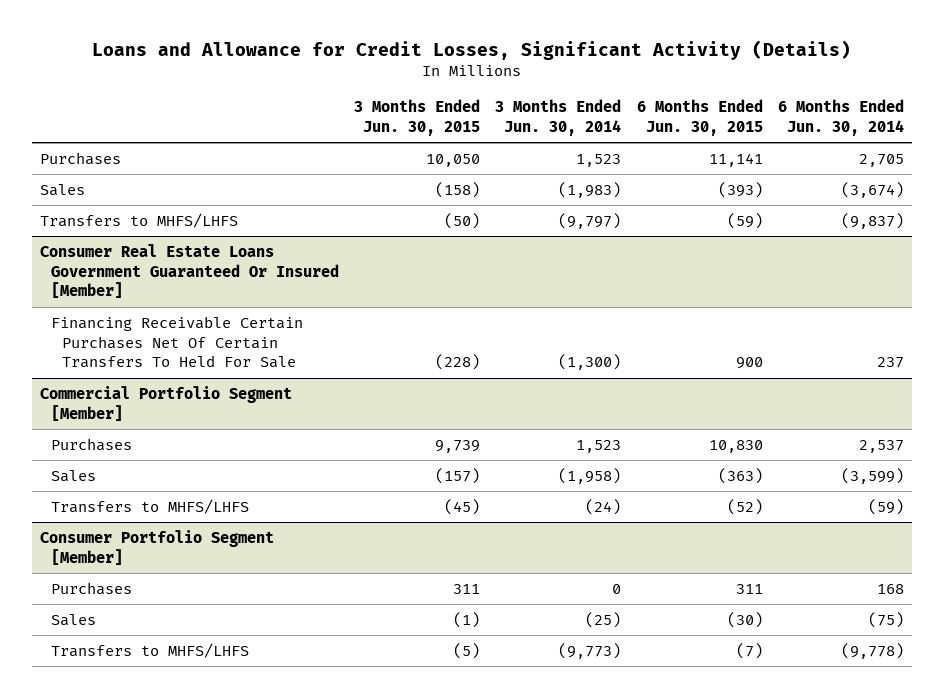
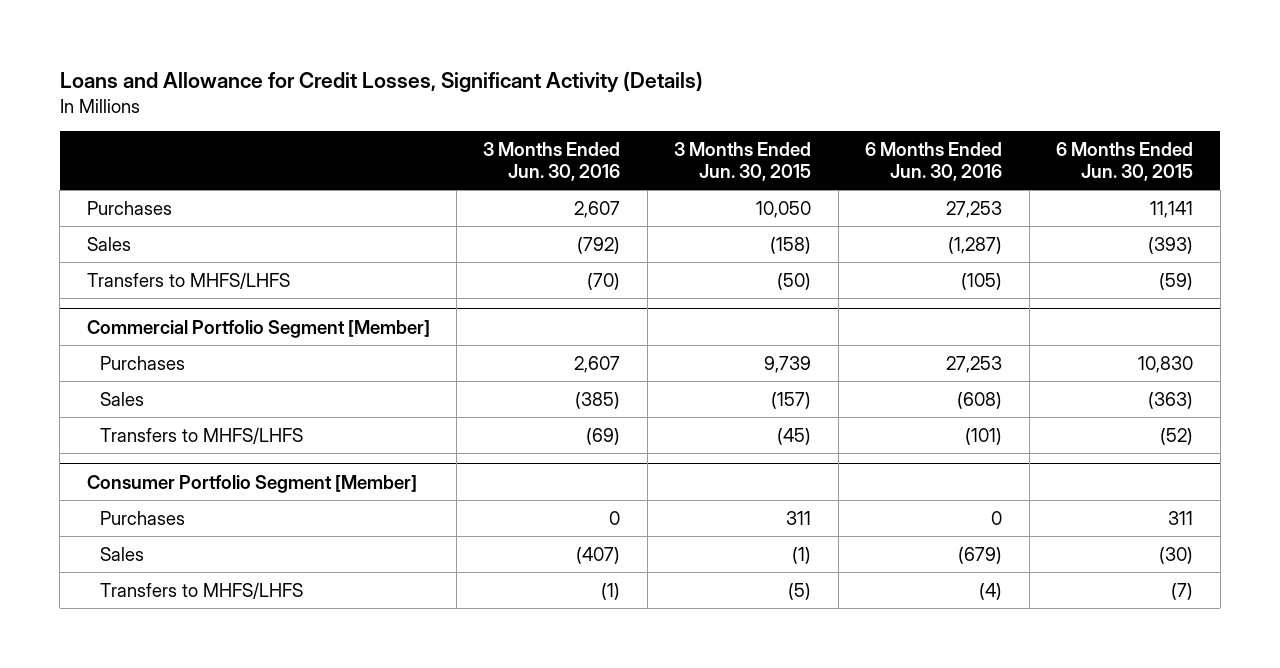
[495,99,622,137] 3 Months Ended Jun. 30, 2014 -> none
[778,99,905,137] 6 Months Ended Jun. 30, 2014 -> none
none -> [483,141,621,181] 3 Months Ended Jun. 30, 2016
none -> [865,141,1003,181] 6 Months Ended Jun. 30, 2016
[39,243,339,299] Consumer Real Estate Loans Government Guaranteed Or Insured [Member] -> none
[50,315,303,369] Financing Receivable Certain Purchases Net Of Certain Transfers To Held For Sale -> none

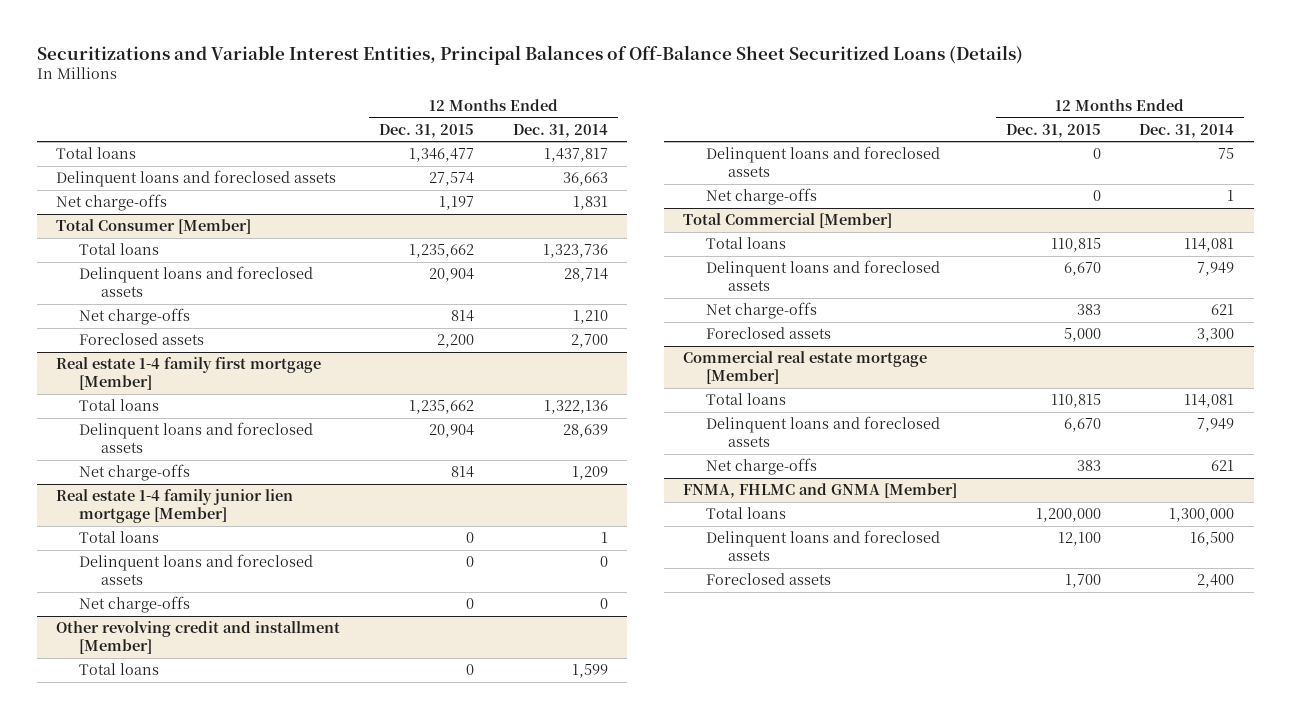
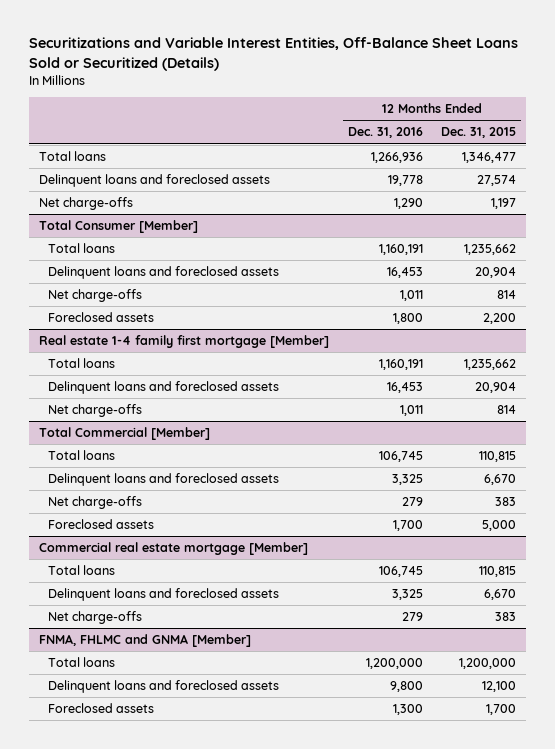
[37,44,1024,65] Securitizations and Variable Interest Entities, Principal Balances of Off-Balance Sheet Securitized Loans (Details) -> [29,37,519,71] Securitizations and Variable Interest Entities, Off-Balance Sheet Loans Sold or Securitized (Details)
[512,123,608,138] Dec. 31, 2014 -> none
none -> [347,127,423,139] Dec. 31, 2016
[56,489,294,524] Real estate 1-4 family junior lien mortgage [Member] -> none
[78,531,159,544] Total loans -> none
[78,554,313,586] Delinquent loans and foreclosed assets -> none
[78,596,190,614] Net charge-offs -> none
[56,621,341,655] Other revolving credit and installment [Member] -> none
[78,663,159,676] Total loans -> none
[705,146,940,178] Delinquent loans and foreclosed assets -> none
[705,188,817,206] Net charge-offs -> none

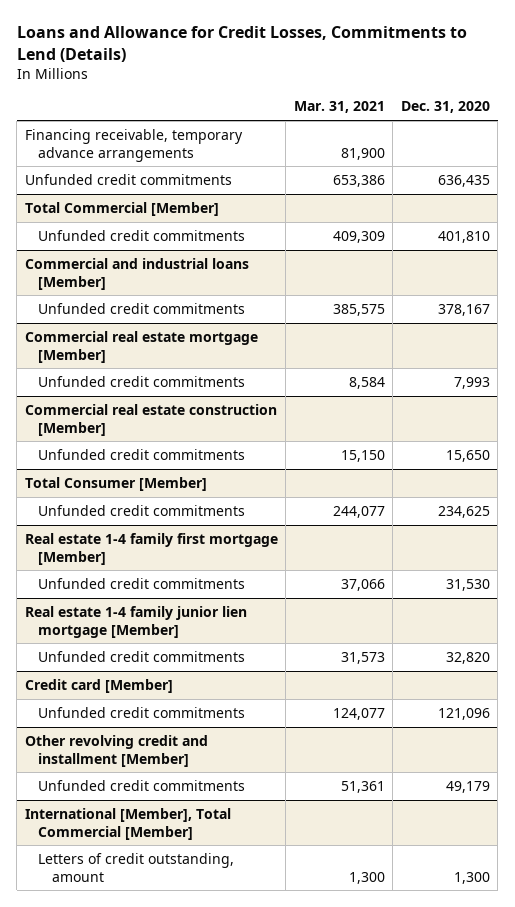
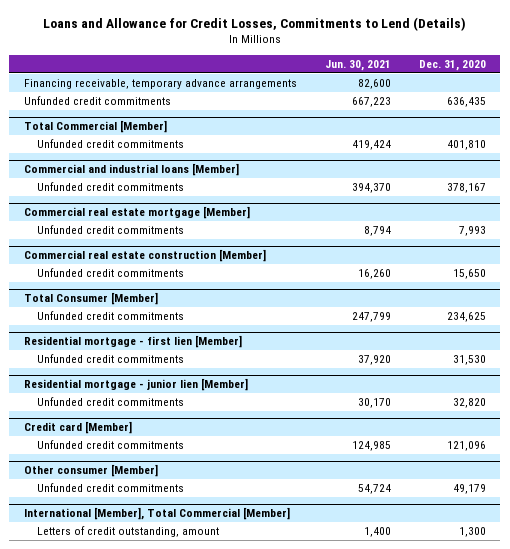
[293,101,385,114] Mar. 31, 2021 -> none
none -> [324,60,391,72] Jun. 30, 2021
[24,532,278,565] Real estate 1-4 family first mortgage [Member] -> [23,335,242,349] Residential mortgage - first lien [Member]
[24,605,247,638] Real estate 1-4 family junior lien mortgage [Member] -> [23,378,248,392] Residential mortgage - junior lien [Member]
[24,734,208,767] Other revolving credit and installment [Member] -> [23,464,158,478] Other consumer [Member]

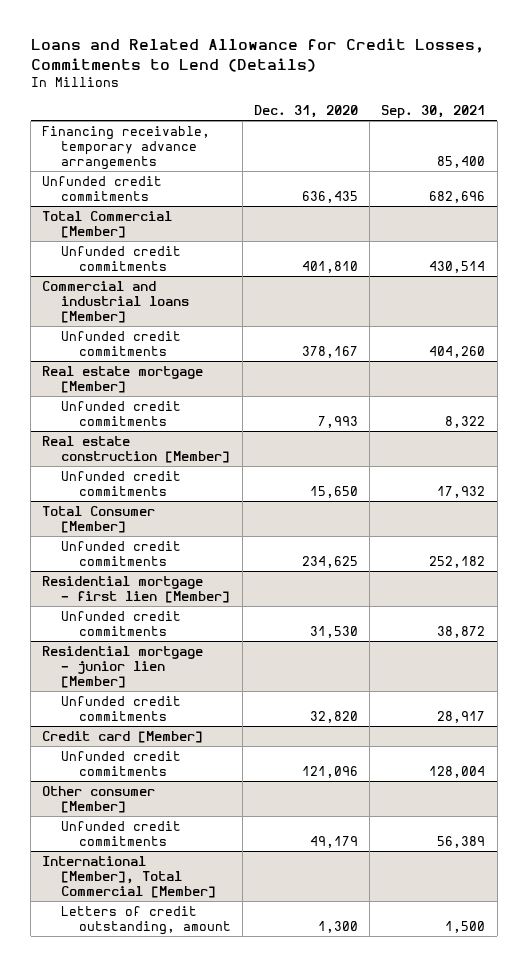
[42,16,466,31] Loans and Allowance for Credit Losses, Commitments to Lend (Details) -> [30,38,484,72] Loans and Related Allowance for Credit Losses, Commitments to Lend (Details)
[324,60,391,72] Jun. 30, 2021 -> none
none -> [381,104,486,119] Sep. 30, 2021
[23,206,250,220] Commercial real estate mortgage [Member] -> [42,366,204,393] Real estate mortgage [Member]
[23,249,266,263] Commercial real estate construction [Member] -> [42,436,230,463] Real estate construction [Member]

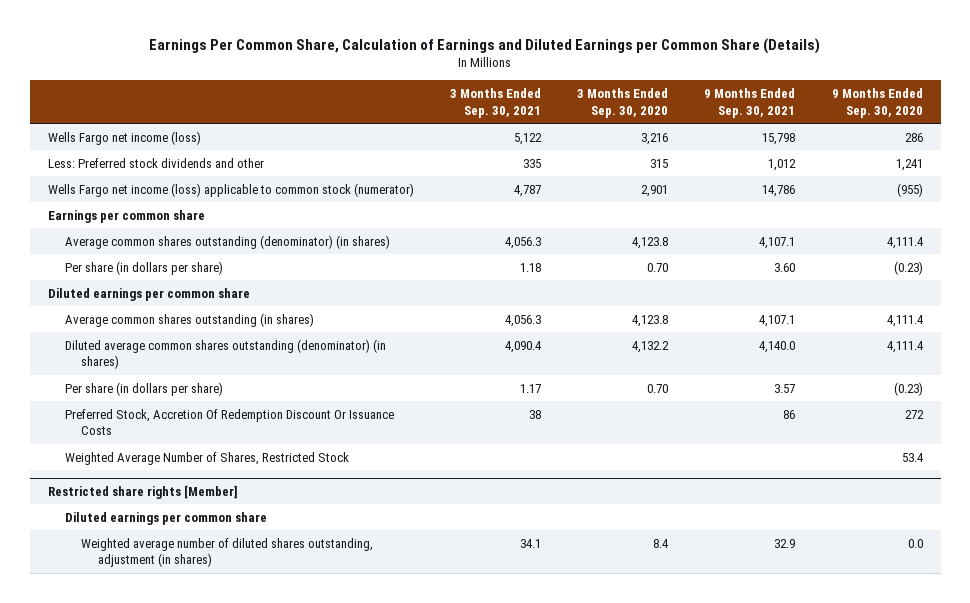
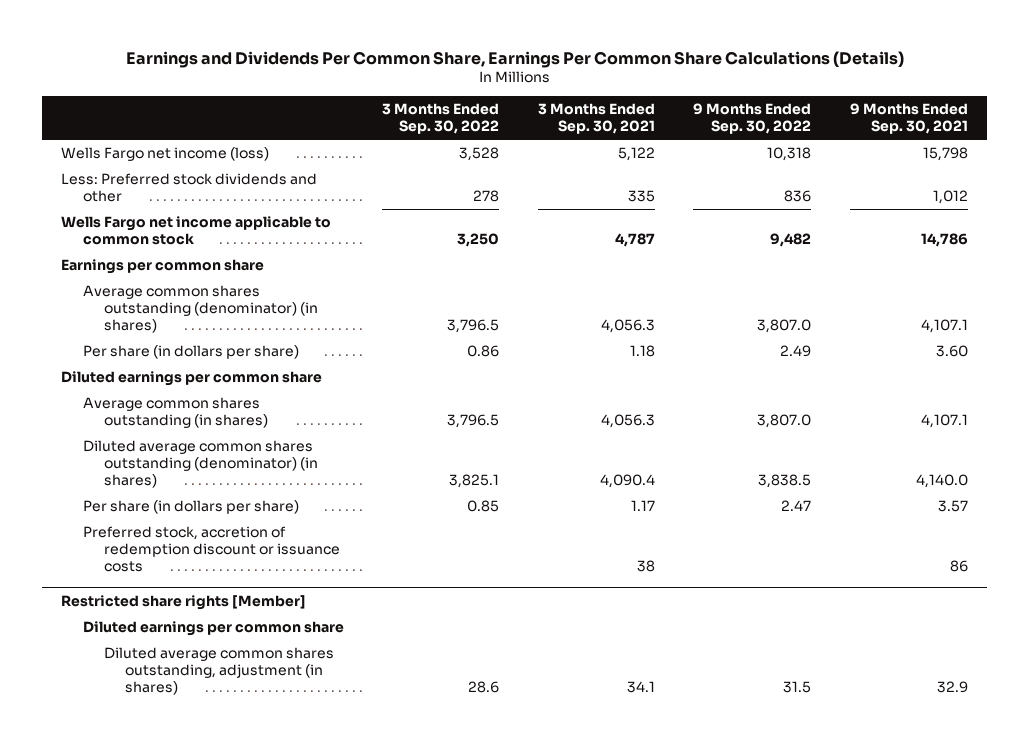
[149,37,821,54] Earnings Per Common Share, Calculation of Earnings and Diluted Earnings per Common Share (Details) -> [125,50,904,68] Earnings and Dividends Per Common Share, Earnings Per Common Share Calculations (Details)
[577,88,669,118] 3 Months Ended Sep. 30, 2020 -> none
[831,88,923,118] 9 Months Ended Sep. 30, 2020 -> none
none -> [382,103,500,134] 3 Months Ended Sep. 30, 2022
none -> [693,103,812,134] 9 Months Ended Sep. 30, 2022
[47,182,414,197] Wells Fargo net income (loss) applicable to common stock (numerator) -> [61,216,332,246] Wells Fargo net income applicable to common stock
[64,451,349,465] Weighted Average Number of Shares, Restricted Stock -> none
[64,408,394,436] Preferred Stock, Accretion Of Redemption Discount Or Issuance Costs -> [82,526,340,572] Preferred stock, accretion of redemption discount or issuance costs
[81,537,374,568] Weighted average number of diluted shares outstanding, adjustment (in shares) -> [103,647,334,695] Diluted average common shares outstanding, adjustment (in shares)

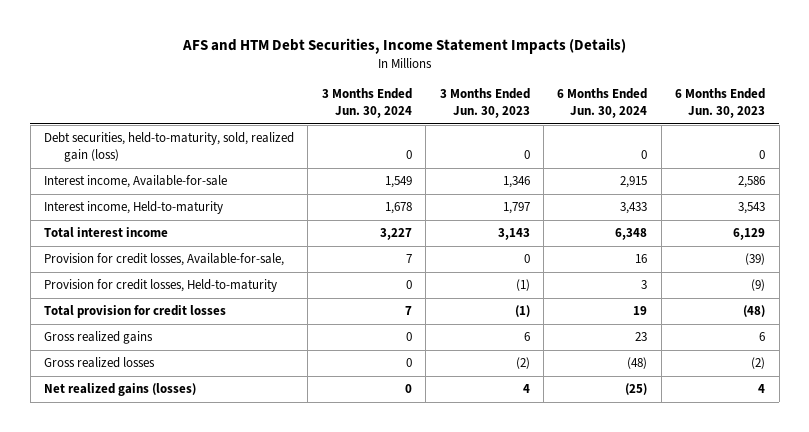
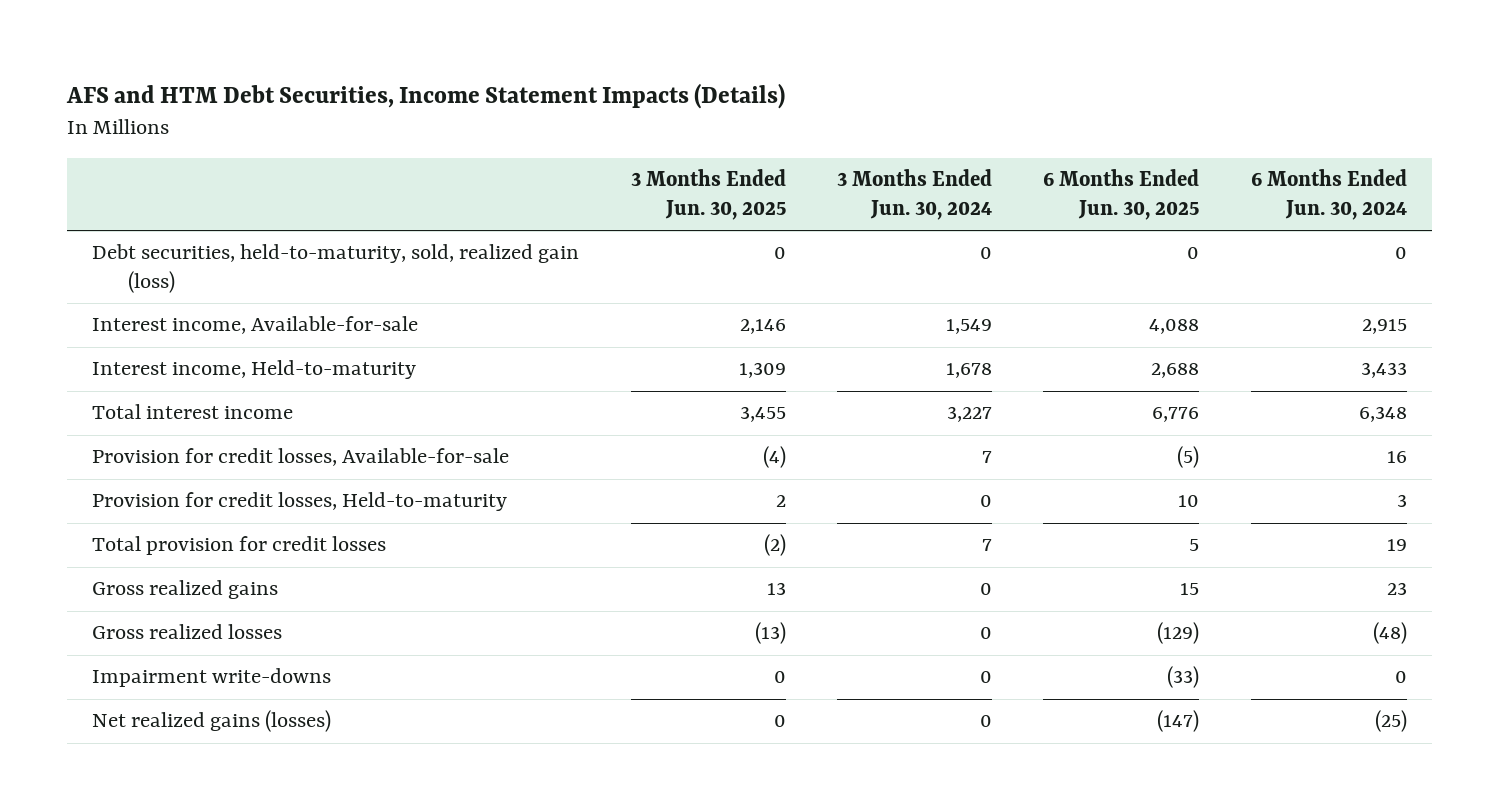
[439,88,530,118] 3 Months Ended Jun. 30, 2023 -> none
[675,88,766,118] 6 Months Ended Jun. 30, 2023 -> none
none -> [630,169,786,220] 3 Months Ended Jun. 30, 2025
none -> [1043,169,1200,220] 6 Months Ended Jun. 30, 2025
[44,253,285,267] Provision for credit losses, Available-for-sale, -> [92,448,510,467] Provision for credit losses, Available-for-sale
none -> [92,668,332,688] Impairment write-downs

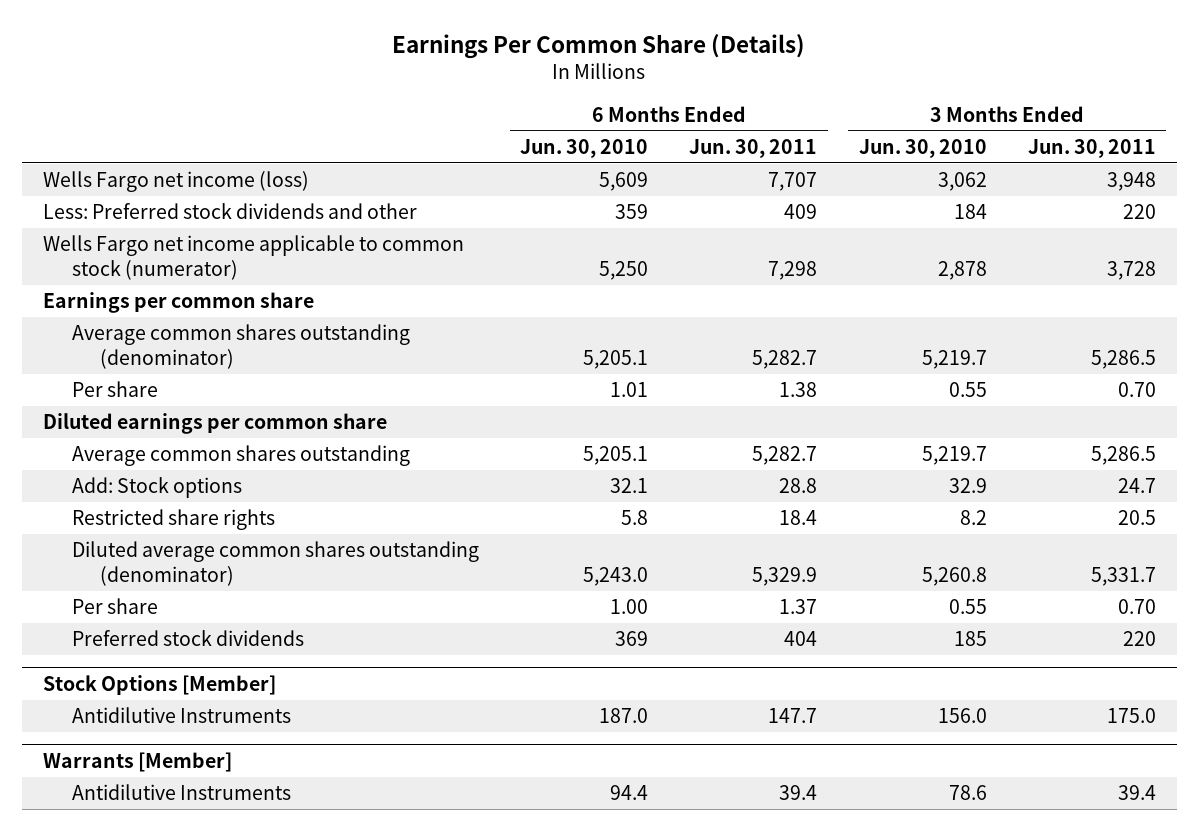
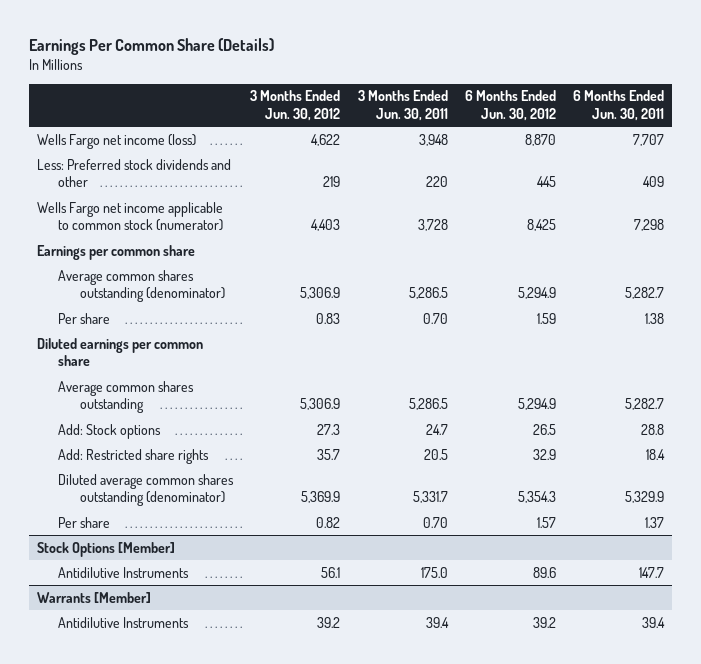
[520,138,649,158] Jun. 30, 2010 -> none
[858,138,987,158] Jun. 30, 2010 -> none
none -> [250,90,341,121] 3 Months Ended Jun. 30, 2012
none -> [464,90,556,121] 6 Months Ended Jun. 30, 2012
[71,509,275,531] Restricted share rights -> [58,448,210,464] Add: Restricted share rights
[71,630,304,647] Preferred stock dividends -> none

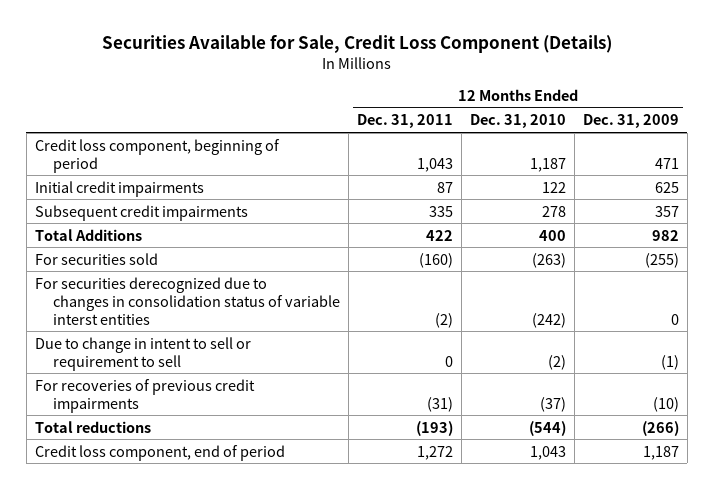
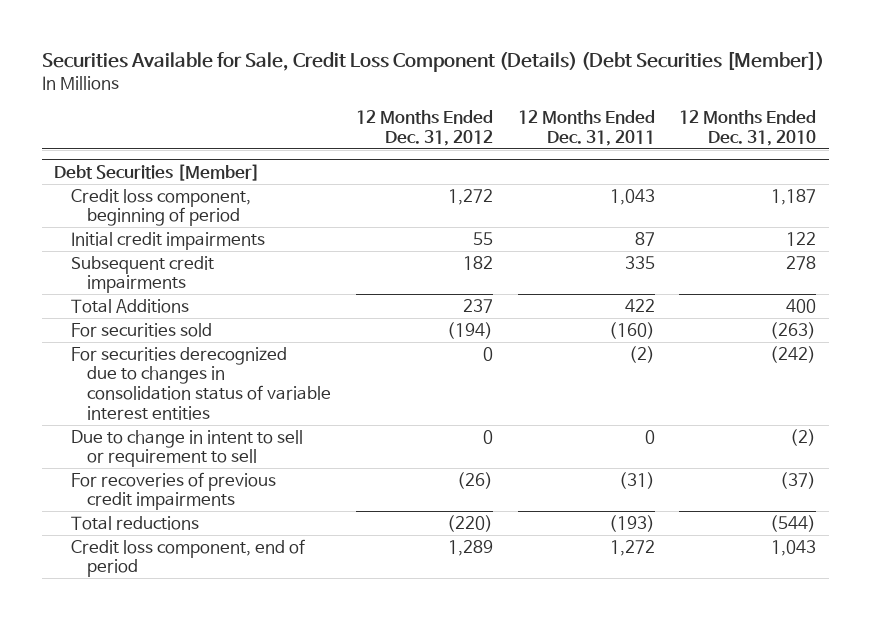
[101,34,612,53] Securities Available for Sale, Credit Loss Component (Details) -> [41,50,824,72] Securities Available for Sale, Credit Loss Component (Details) (Debt Securities [Member])
[582,114,679,129] Dec. 31, 2009 -> none
none -> [355,109,493,146] 12 Months Ended Dec. 31, 2012
none -> [54,163,261,181] Debt Securities [Member]
[34,276,340,325] For securities derecognized due to changes in consolidation status of variable interst entities -> [70,346,332,420] For securities derecognized due to changes in consolidation status of variable interest entities

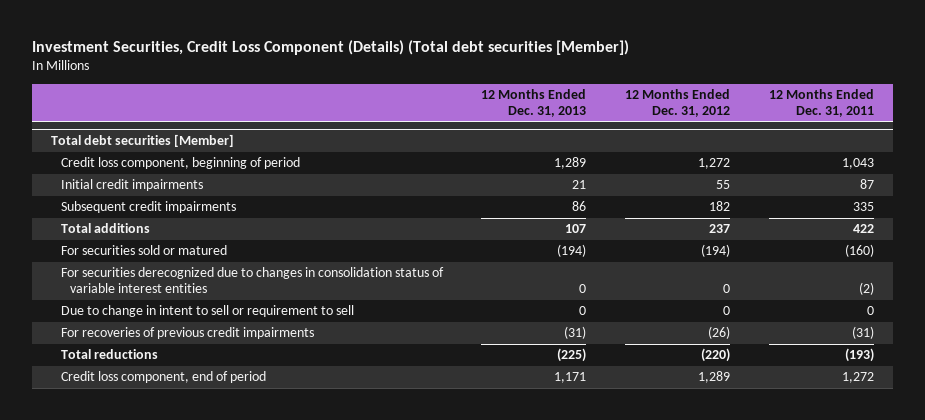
[41,50,824,72] Securities Available for Sale, Credit Loss Component (Details) (Debt Securities [Member]) -> [31,40,629,56] Investment Securities, Credit Loss Component (Details) (Total debt securities [Member])
[679,109,817,146] 12 Months Ended Dec. 31, 2010 -> none
none -> [481,88,587,117] 12 Months Ended Dec. 31, 2013
[54,163,261,181] Debt Securities [Member] -> [51,134,235,148] Total debt securities [Member]
[70,298,189,313] Total Additions -> [60,223,150,234] Total additions
[70,322,212,337] For securities sold -> [60,245,227,256] For securities sold or matured

